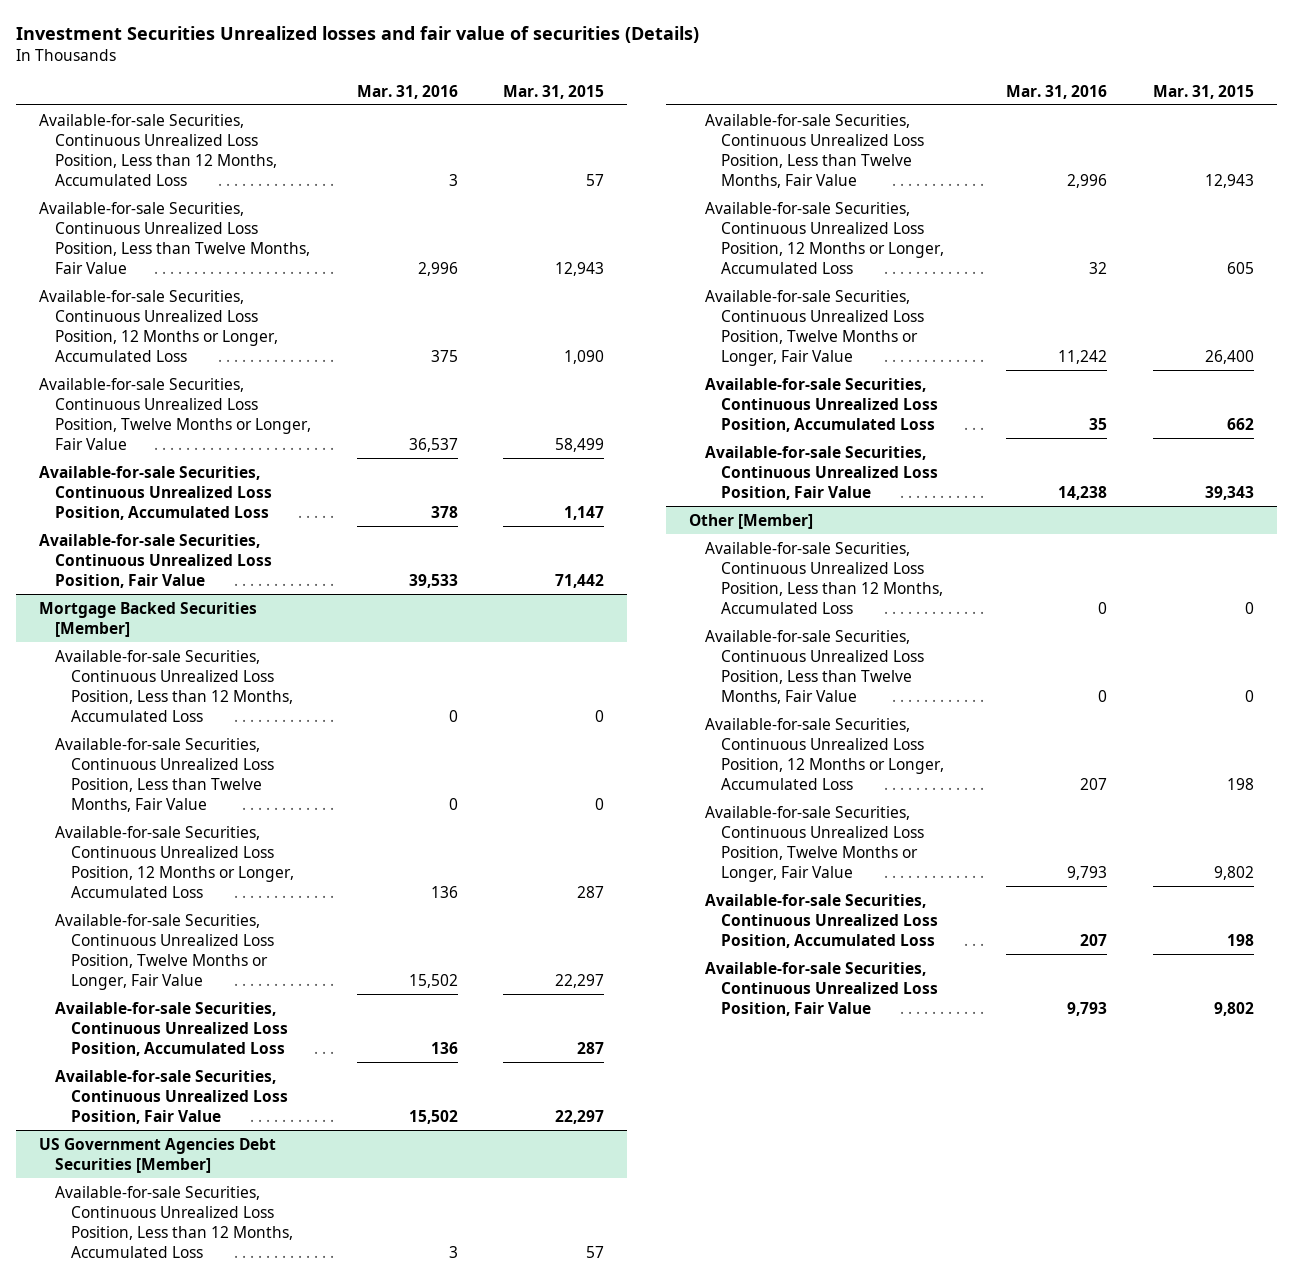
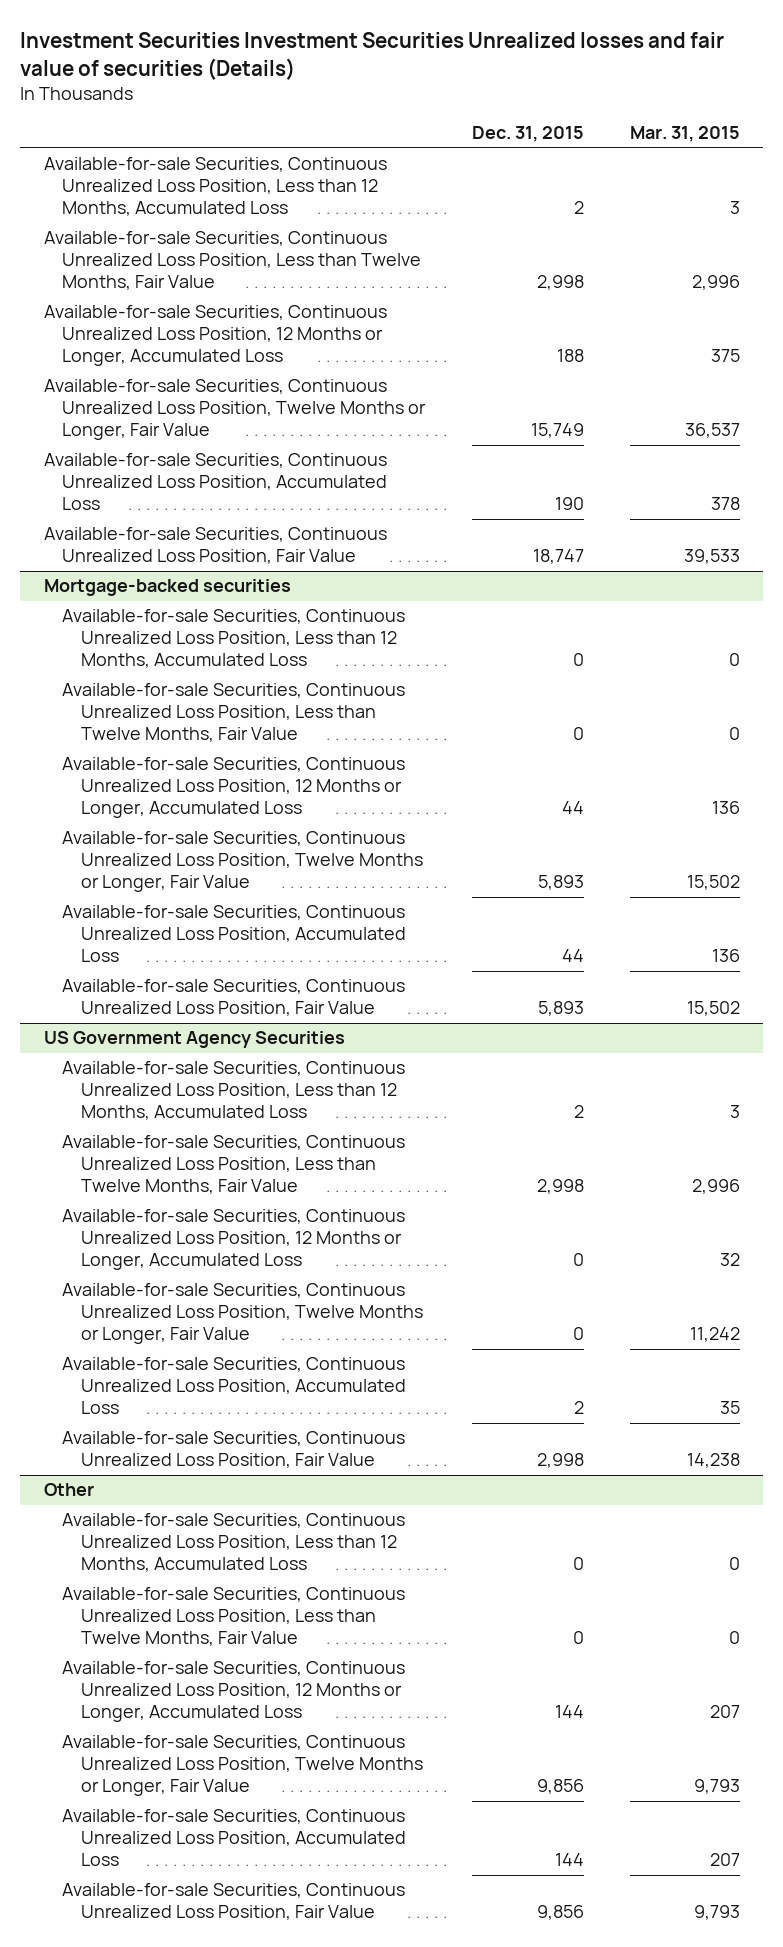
[16,26,700,44] Investment Securities Unrealized losses and fair value of securities (Details) -> [20,32,725,80] Investment Securities Investment Securities Unrealized losses and fair value of securities (Details)
[356,84,458,99] Mar. 31, 2016 -> none
none -> [471,126,584,143] Dec. 31, 2015
[586,173,605,186] 57 -> [729,201,740,215] 3
[555,261,605,276] 12,943 -> [691,275,740,291] 2,996
[564,349,605,364] 1,090 -> [710,349,740,363] 375
[555,437,605,452] 58,499 -> [684,423,740,439] 36,537
[564,505,605,520] 1,147 -> [710,497,740,511] 378
[555,573,605,588] 71,442 -> [683,549,740,565] 39,533
[38,601,257,637] Mortgage Backed Securities [Member] -> [43,579,291,597] Mortgage-backed securities
[577,885,605,898] 287 -> [711,801,740,815] 136
[555,973,605,988] 22,297 -> [686,875,740,891] 15,502
[577,1041,605,1054] 287 -> [711,949,740,963] 136
[555,1109,605,1124] 22,297 -> [686,1001,740,1017] 15,502
[38,1137,276,1173] US Government Agencies Debt Securities [Member] -> [43,1031,345,1049] US Government Agency Securities
[586,1245,605,1258] 57 -> [729,1105,740,1119] 3
[1204,173,1254,188] 12,943 -> [691,1179,740,1195] 2,996
[1226,261,1254,274] 605 -> [719,1253,740,1267] 32
[1204,349,1254,364] 26,400 -> [689,1327,740,1343] 11,242
[1226,417,1254,430] 662 -> [719,1401,740,1415] 35
[1204,485,1254,500] 39,343 -> [686,1453,740,1469] 14,238
[688,513,813,529] Other [Member] -> [43,1483,94,1497] Other
[1226,777,1254,790] 198 -> [709,1705,740,1719] 207
[1213,865,1254,880] 9,802 -> [693,1779,740,1795] 9,793
[1226,933,1254,946] 198 -> [709,1853,740,1867] 207
[1213,1001,1254,1016] 9,802 -> [693,1905,740,1921] 9,793

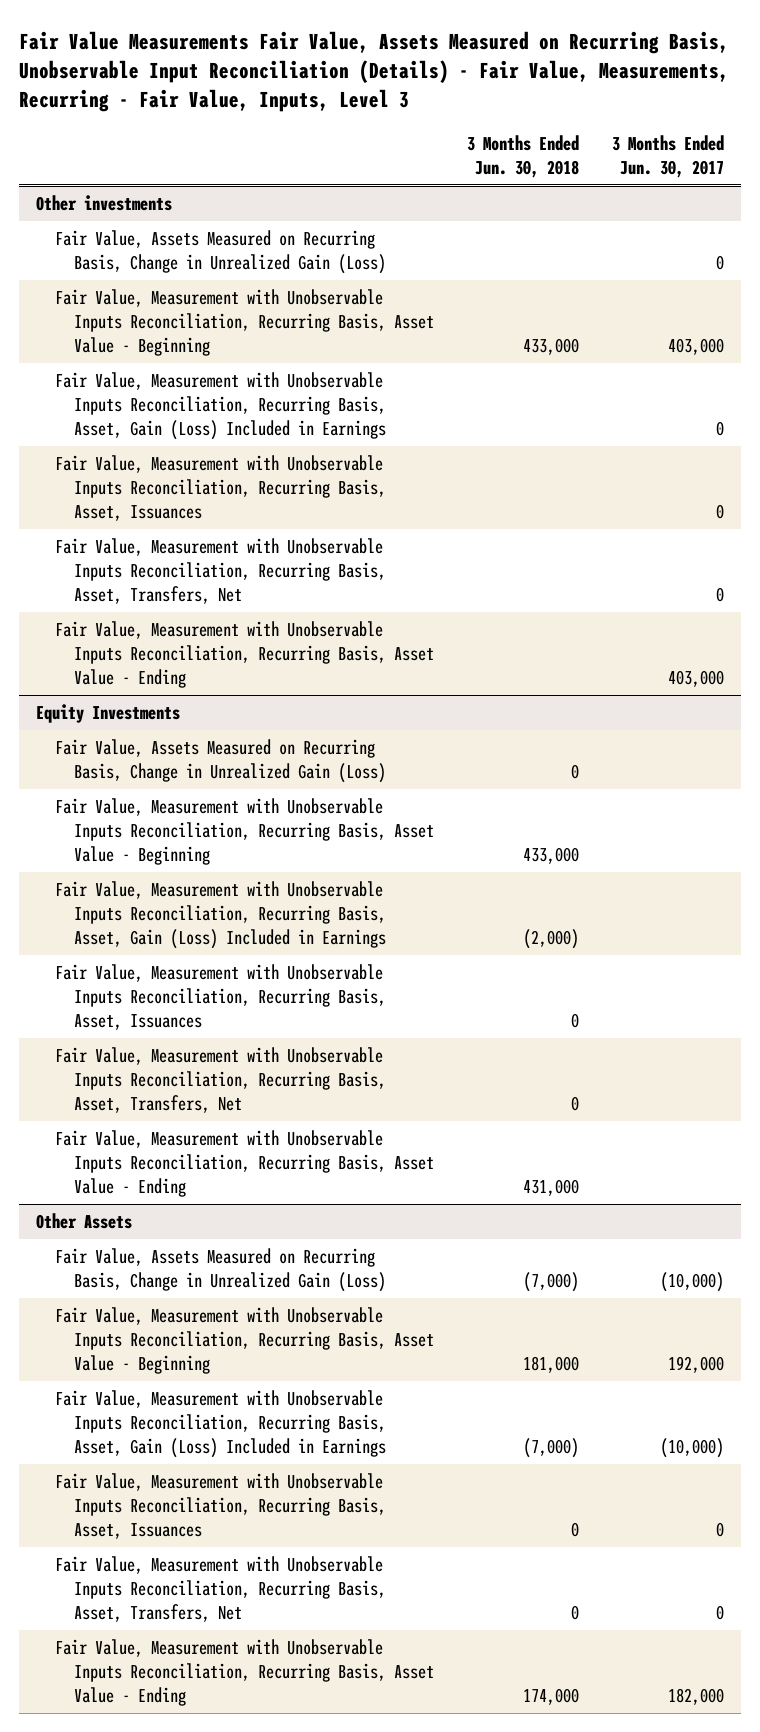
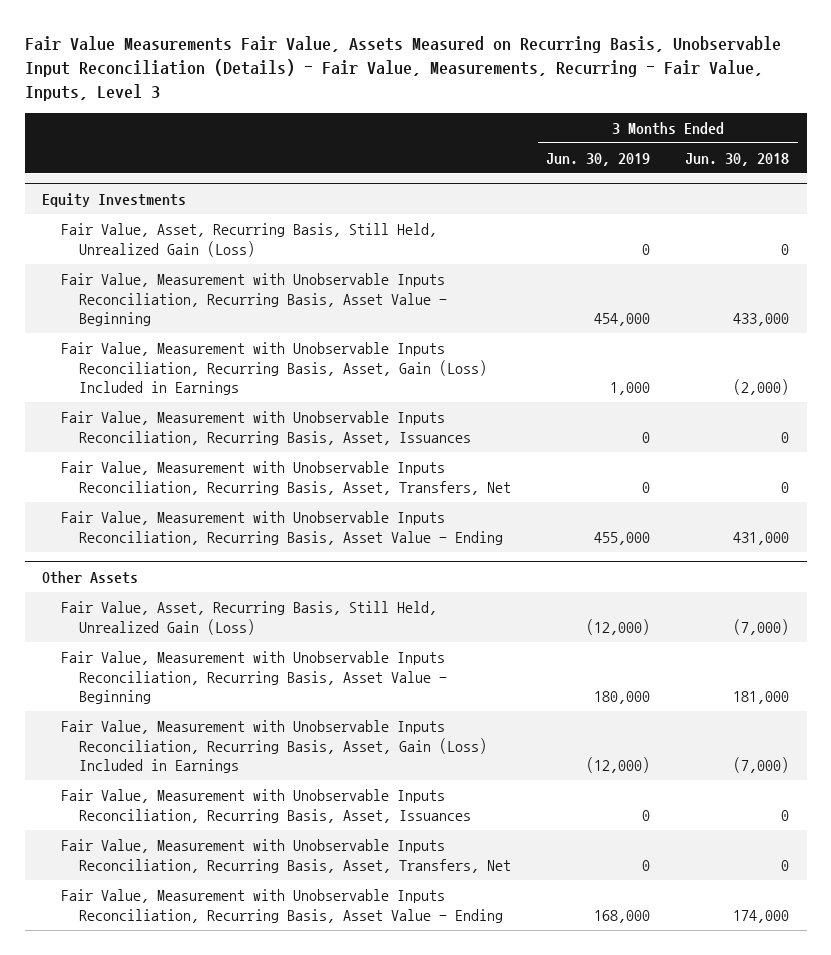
[611,134,724,178] 3 Months Ended Jun. 30, 2017 -> none
none -> [546,152,651,166] Jun. 30, 2019
[36,195,173,212] Other investments -> none
[54,230,386,275] Fair Value, Assets Measured on Recurring Basis, Change in Unrealized Gain (Loss) -> none
[54,289,434,357] Fair Value, Measurement with Unobservable Inputs Reconciliation, Recurring Basis, Asset Value - Beginning -> none
[54,372,386,441] Fair Value, Measurement with Unobservable Inputs Reconciliation, Recurring Basis, Asset, Gain (Loss) Included in Earnings -> none
[54,455,386,522] Fair Value, Measurement with Unobservable Inputs Reconciliation, Recurring Basis, Asset, Issuances -> none
[54,538,386,605] Fair Value, Measurement with Unobservable Inputs Reconciliation, Recurring Basis, Asset, Transfers, Net -> none
[54,621,434,689] Fair Value, Measurement with Unobservable Inputs Reconciliation, Recurring Basis, Asset Value - Ending -> none
[54,739,386,784] Fair Value, Assets Measured on Recurring Basis, Change in Unrealized Gain (Loss) -> [60,222,437,257] Fair Value, Asset, Recurring Basis, Still Held, Unrealized Gain (Loss)
[54,1248,386,1293] Fair Value, Assets Measured on Recurring Basis, Change in Unrealized Gain (Loss) -> [60,600,437,635] Fair Value, Asset, Recurring Basis, Still Held, Unrealized Gain (Loss)

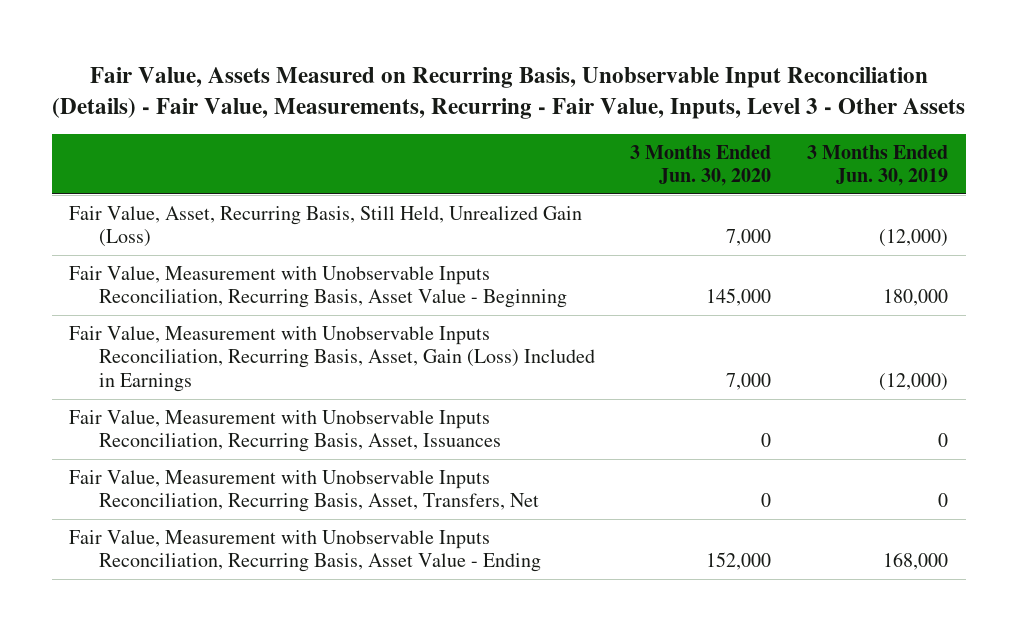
[24,35,781,102] Fair Value Measurements Fair Value, Assets Measured on Recurring Basis, Unobservable Input Reconciliation (Details) - Fair Value, Measurements, Recurring - Fair Value, Inputs, Level 3 -> [51,66,965,119] Fair Value, Assets Measured on Recurring Basis, Unobservable Input Reconciliation (Details) - Fair Value, Measurements, Recurring - Fair Value, Inputs, Level 3 - Other Assets
[685,152,790,166] Jun. 30, 2018 -> none
none -> [630,144,772,187] 3 Months Ended Jun. 30, 2020
[41,192,186,207] Equity Investments -> none
[60,222,437,257] Fair Value, Asset, Recurring Basis, Still Held, Unrealized Gain (Loss) -> none
[60,272,448,327] Fair Value, Measurement with Unobservable Inputs Reconciliation, Recurring Basis, Asset Value - Beginning -> none
[60,341,488,396] Fair Value, Measurement with Unobservable Inputs Reconciliation, Recurring Basis, Asset, Gain (Loss) Included in Earnings -> none
[60,410,472,445] Fair Value, Measurement with Unobservable Inputs Reconciliation, Recurring Basis, Asset, Issuances -> none
[60,460,512,495] Fair Value, Measurement with Unobservable Inputs Reconciliation, Recurring Basis, Asset, Transfers, Net -> none
[60,510,504,545] Fair Value, Measurement with Unobservable Inputs Reconciliation, Recurring Basis, Asset Value - Ending -> none
[41,570,138,584] Other Assets -> none

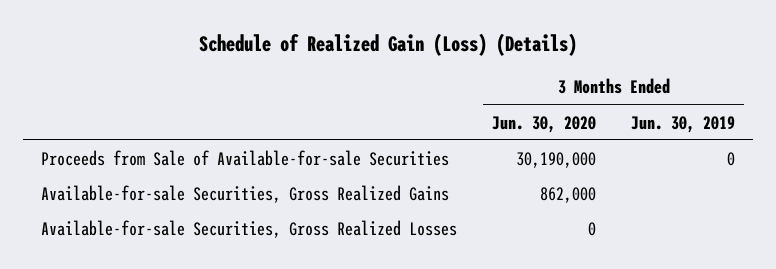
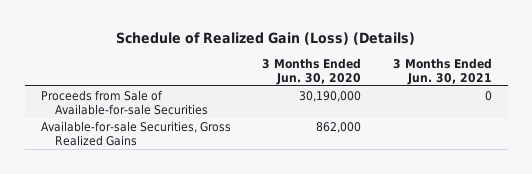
[631,115,736,133] Jun. 30, 2019 -> none
none -> [392,57,492,85] 3 Months Ended Jun. 30, 2021
[40,219,457,238] Available-for-sale Securities, Gross Realized Losses -> none

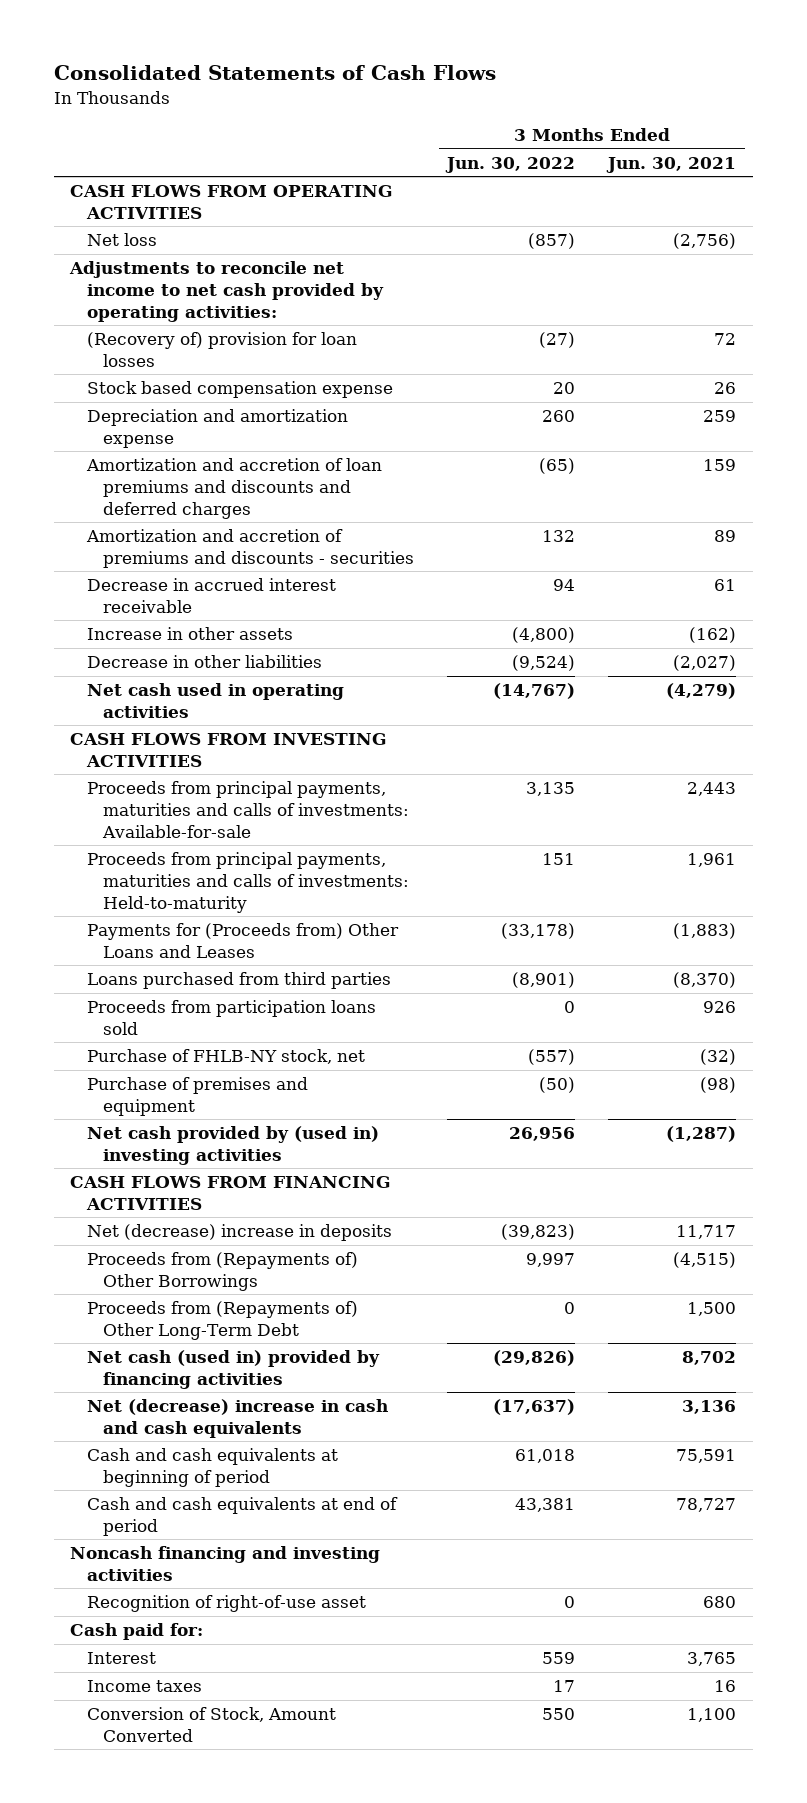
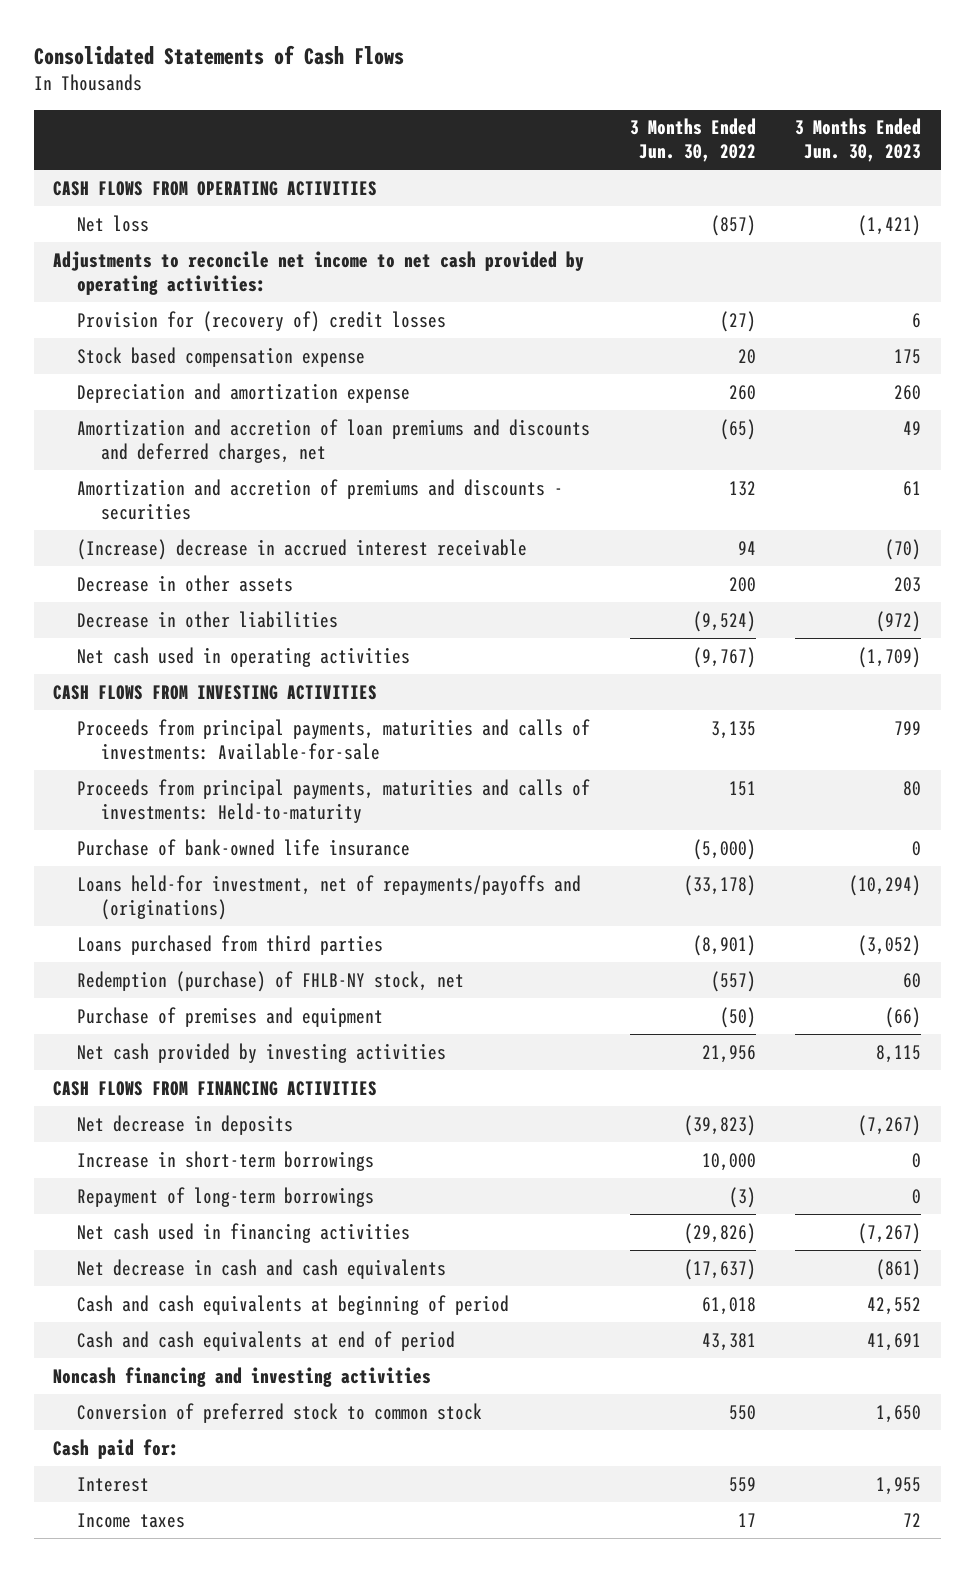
[606,156,737,173] Jun. 30, 2021 -> none
none -> [795,118,922,163] 3 Months Ended Jun. 30, 2023
[86,332,357,367] (Recovery of) provision for loan losses -> [77,310,447,332] Provision for (recovery of) credit losses
[85,458,382,519] Amortization and accretion of loan premiums and discounts and deferred charges -> [77,418,591,463] Amortization and accretion of loan premiums and discounts and deferred charges, net
[86,578,336,613] Decrease in accrued interest receivable -> [77,538,528,560] (Increase) decrease in accrued interest receivable
[86,627,293,641] Increase in other assets -> [77,574,294,592] Decrease in other assets
[512,627,576,644] (4,800) -> [728,576,756,592] 200
[493,683,576,700] (14,767) -> [692,646,756,668] (9,767)
none -> [77,838,411,856] Purchase of bank-owned life insurance
[86,923,399,958] Payments for (Proceeds from) Other Loans and Leases -> [77,874,582,920] Loans held-for investment, net of repayments/payoffs and (originations)
[86,1000,376,1035] Proceeds from participation loans sold -> none
[86,1049,365,1065] Purchase of FHLB-NY stock, net -> [77,970,465,992] Redemption (purchase) of FHLB-NY stock, net
[86,1126,379,1165] Net cash provided by (used in) investing activities -> [77,1042,447,1063] Net cash provided by investing activities
[509,1127,576,1142] 26,956 -> [701,1044,756,1063] 21,956
[86,1252,358,1291] Proceeds from (Repayments of) Other Borrowings -> none
[86,1224,392,1242] Net (decrease) increase in deposits -> [77,1114,294,1135] Net decrease in deposits
none -> [77,1150,375,1171] Increase in short-term borrowings
[86,1301,358,1340] Proceeds from (Repayments of) Other Long-Term Debt -> [77,1186,375,1207] Repayment of long-term borrowings
[564,1302,576,1315] 0 -> [728,1186,756,1208] (3)
[86,1350,380,1389] Net cash (used in) provided by financing activities -> [77,1222,411,1243] Net cash used in financing activities
[86,1399,388,1438] Net (decrease) increase in cash and cash equivalents -> [77,1258,447,1279] Net decrease in cash and cash equivalents
[86,1595,366,1613] Recognition of right-of-use asset -> none
none -> [77,1402,483,1423] Conversion of preferred stock to common stock
[86,1707,336,1742] Conversion of Stock, Amount Converted -> none

